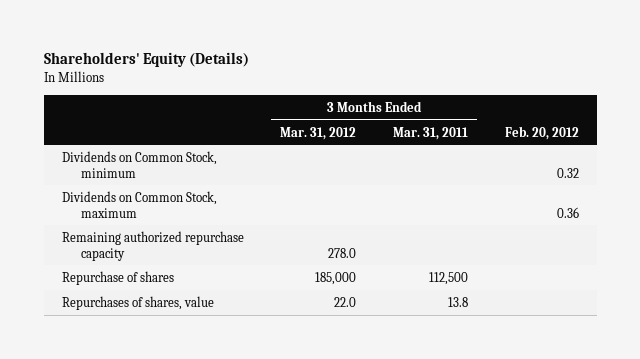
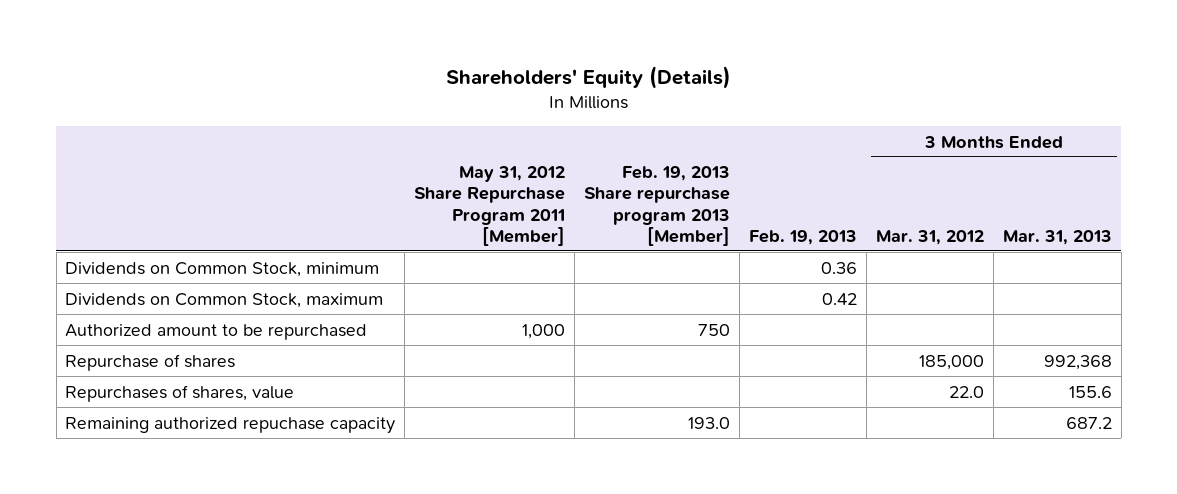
[393,126,469,140] Mar. 31, 2011 -> none
[504,125,579,140] Feb. 20, 2012 -> none
none -> [414,166,566,246] May 31, 2012 Share Repurchase Program 2011 [Member]
none -> [584,166,731,246] Feb. 19, 2013 Share repurchase program 2013 [Member]
none -> [749,229,858,245] Feb. 19, 2013
none -> [1002,229,1112,245] Mar. 31, 2013
[61,230,244,261] Remaining authorized repurchase capacity -> none
none -> [65,323,368,340] Authorized amount to be repurchased
none -> [65,416,396,434] Remaining authorized repuchase capacity

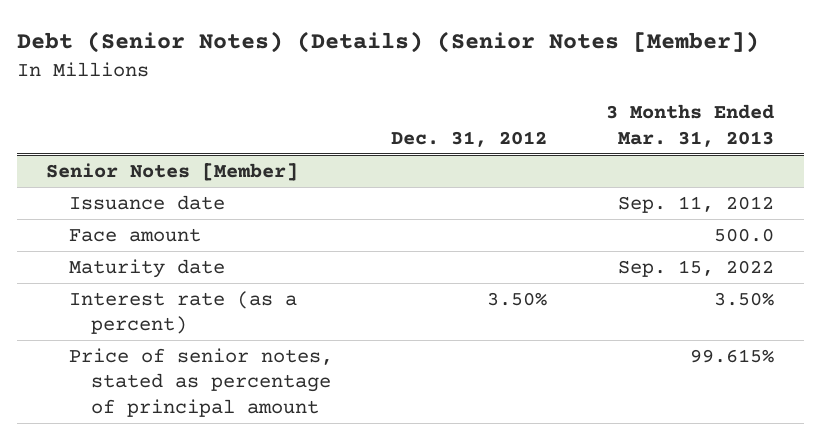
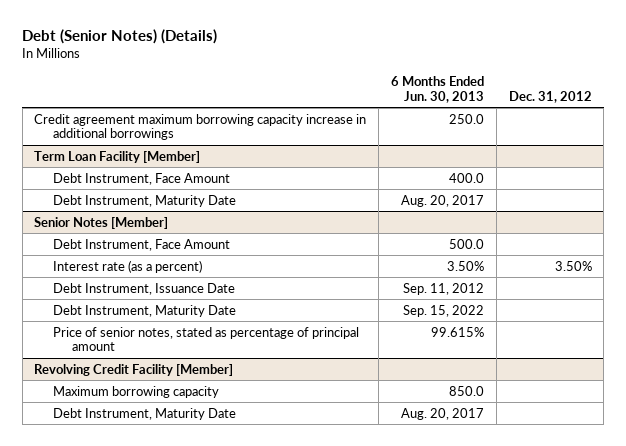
[16,31,759,54] Debt (Senior Notes) (Details) (Senior Notes [Member]) -> [22,29,218,45] Debt (Senior Notes) (Details)
[606,104,775,147] 3 Months Ended Mar. 31, 2013 -> none
none -> [390,75,484,103] 6 Months Ended Jun. 30, 2013
none -> [34,113,367,141] Credit agreement maximum borrowing capacity increase in additional borrowings
none -> [34,150,201,163] Term Loan Facility [Member]
none -> [52,172,230,185] Debt Instrument, Face Amount
none -> [52,194,236,207] Debt Instrument, Maturity Date
[68,194,225,210] Issuance date -> none
[68,258,225,278] Maturity date -> none
[68,227,201,242] Face amount -> [52,238,230,251] Debt Instrument, Face Amount
none -> [52,282,235,295] Debt Instrument, Issuance Date
none -> [52,304,236,317] Debt Instrument, Maturity Date
none -> [34,363,234,376] Revolving Credit Facility [Member]
none -> [52,385,219,398] Maximum borrowing capacity
none -> [52,407,236,420] Debt Instrument, Maturity Date

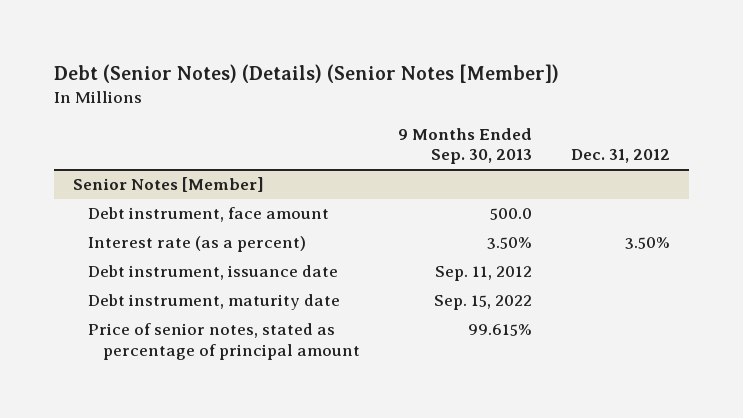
[22,29,218,45] Debt (Senior Notes) (Details) -> [53,64,559,84] Debt (Senior Notes) (Details) (Senior Notes [Member])
[390,75,484,103] 6 Months Ended Jun. 30, 2013 -> none
none -> [398,128,533,165] 9 Months Ended Sep. 30, 2013
[34,113,367,141] Credit agreement maximum borrowing capacity increase in additional borrowings -> none
[34,150,201,163] Term Loan Facility [Member] -> none
[52,172,230,185] Debt Instrument, Face Amount -> none
[52,194,236,207] Debt Instrument, Maturity Date -> none
[52,238,230,251] Debt Instrument, Face Amount -> [87,207,329,223] Debt instrument, face amount
[52,282,235,295] Debt Instrument, Issuance Date -> [87,265,338,281] Debt instrument, issuance date
[52,304,236,317] Debt Instrument, Maturity Date -> [87,294,340,311] Debt instrument, maturity date
[34,363,234,376] Revolving Credit Facility [Member] -> none
[52,385,219,398] Maximum borrowing capacity -> none
[52,407,236,420] Debt Instrument, Maturity Date -> none

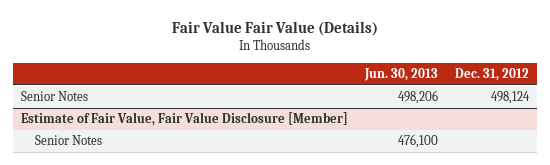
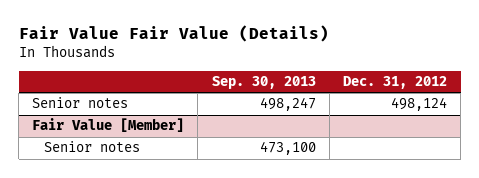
[364,68,439,82] Jun. 30, 2013 -> none
none -> [211,76,316,90] Sep. 30, 2013
[21,91,89,102] Senior Notes -> [32,97,129,109] Senior notes
[21,112,349,127] Estimate of Fair Value, Fair Value Disclosure [Member] -> [32,118,185,133] Fair Value [Member]
[34,135,102,146] Senior Notes -> [43,141,140,153] Senior notes

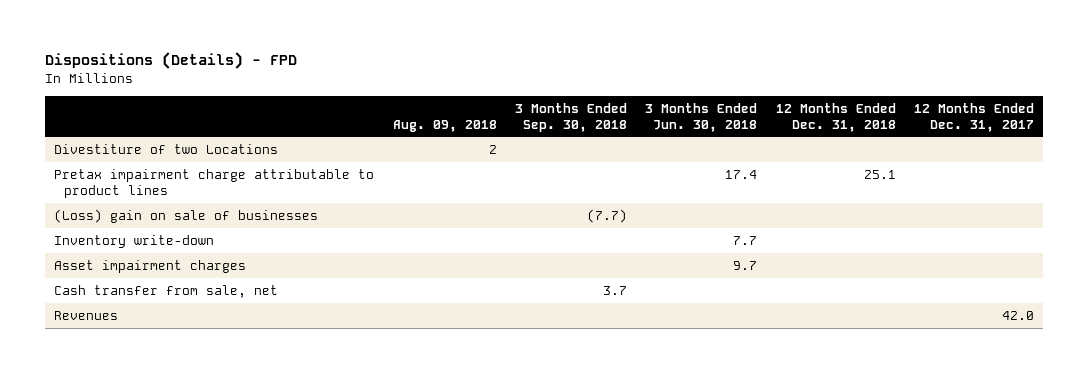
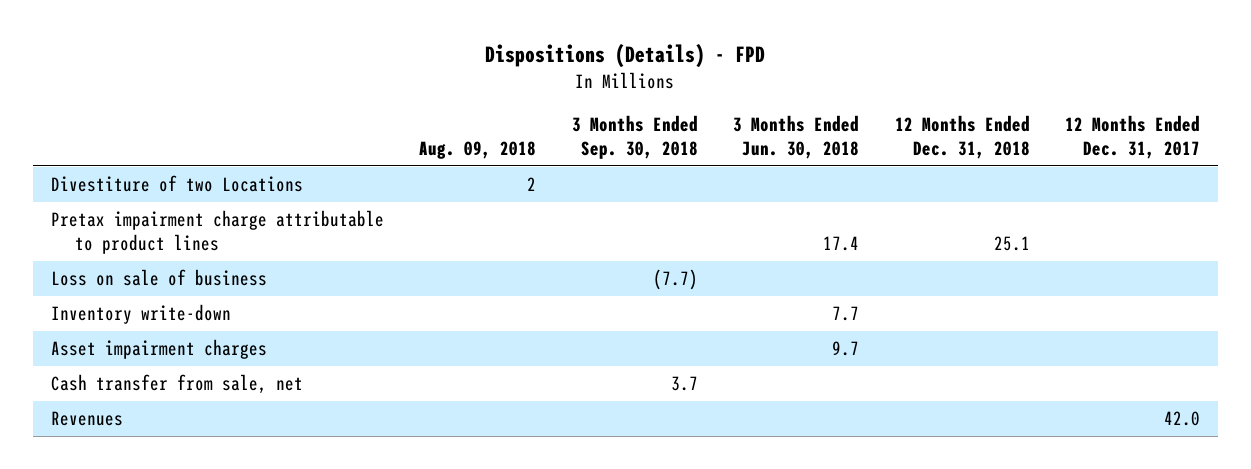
[54,208,319,223] (Loss) gain on sale of businesses -> [50,269,267,287] Loss on sale of business

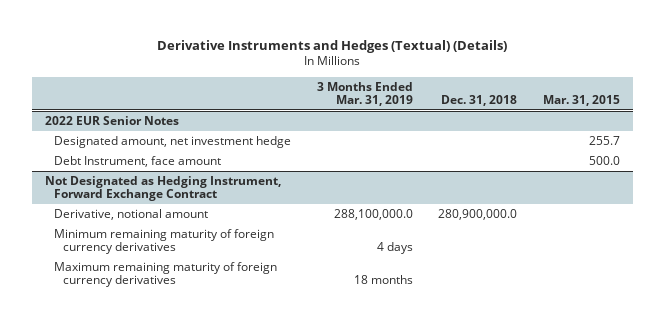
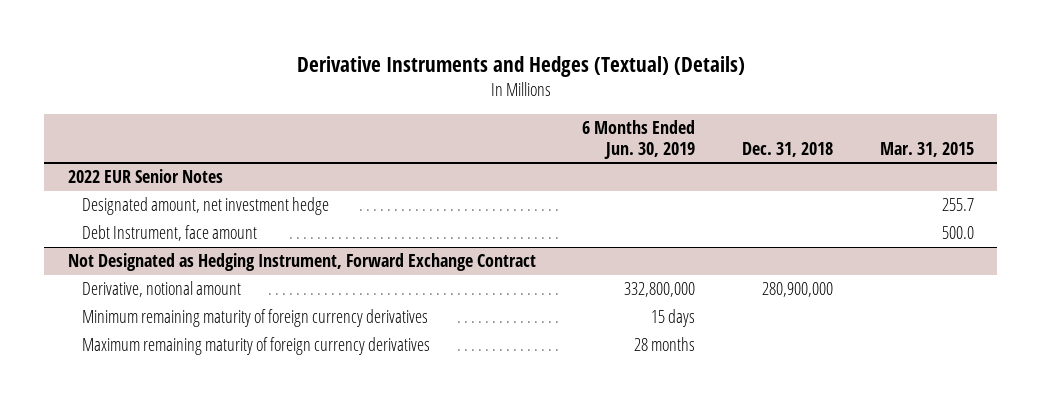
[316,81,413,106] 3 Months Ended Mar. 31, 2019 -> none
none -> [582,119,696,159] 6 Months Ended Jun. 30, 2019
[438,209,518,221] 280,900,000.0 -> [762,282,834,298] 280,900,000

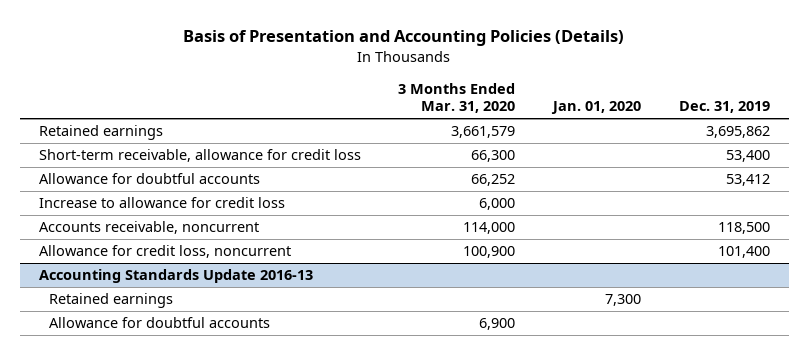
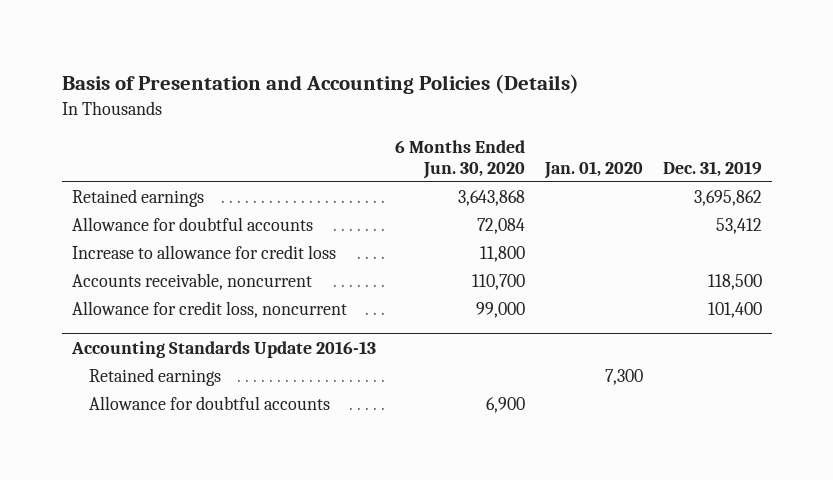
[398,82,516,114] 3 Months Ended Mar. 31, 2020 -> none
none -> [395,140,526,180] 6 Months Ended Jun. 30, 2020
[38,149,361,163] Short-term receivable, allowance for credit loss -> none

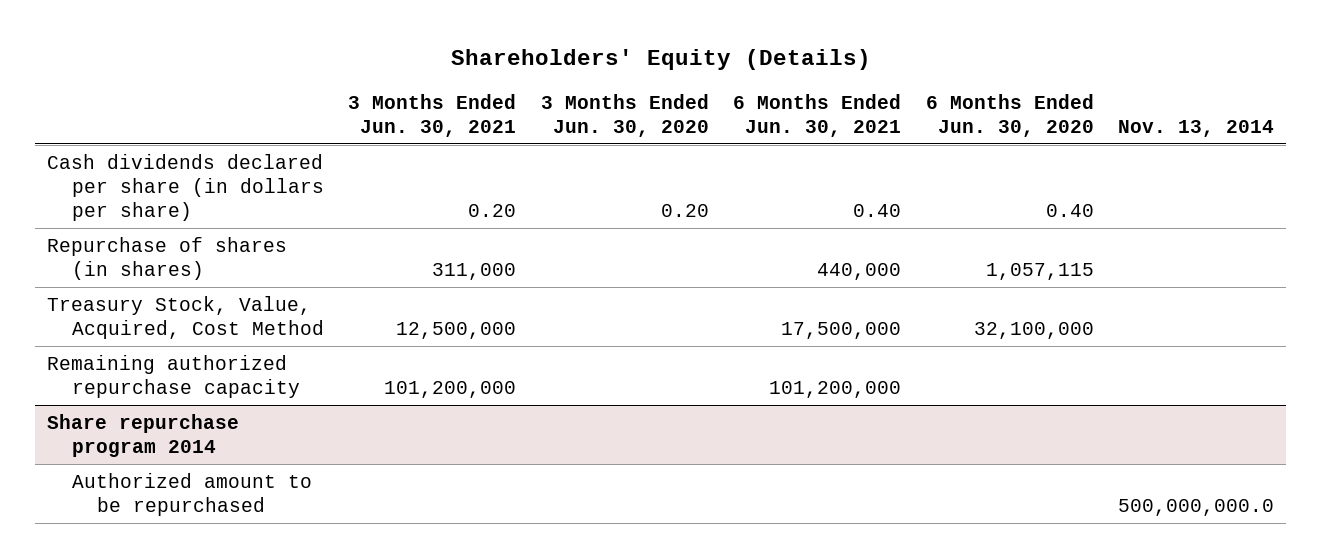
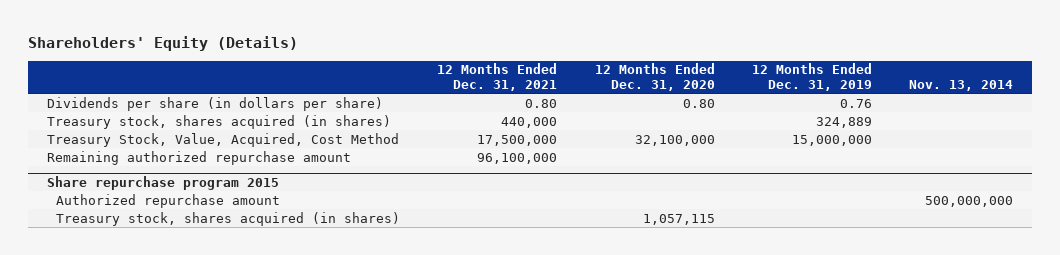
[348,93,517,137] 3 Months Ended Jun. 30, 2021 -> none
[540,93,709,137] 3 Months Ended Jun. 30, 2020 -> none
[733,93,902,137] 6 Months Ended Jun. 30, 2021 -> none
[925,93,1094,137] 6 Months Ended Jun. 30, 2020 -> none
none -> [437,63,558,91] 12 Months Ended Dec. 31, 2021
none -> [594,63,715,91] 12 Months Ended Dec. 31, 2020
none -> [751,63,872,91] 12 Months Ended Dec. 31, 2019
[47,153,325,222] Cash dividends declared per share (in dollars per share) -> [47,96,384,111] Dividends per share (in dollars per share)
[47,236,288,280] Repurchase of shares (in shares) -> [47,114,392,129] Treasury stock, shares acquired (in shares)
[47,413,240,457] Share repurchase program 2014 -> none
[72,472,313,516] Authorized amount to be repurchased -> none
[47,354,301,398] Remaining authorized repurchase capacity -> [47,150,352,165] Remaining authorized repurchase amount
none -> [47,175,280,190] Share repurchase program 2015
none -> [56,193,281,208] Authorized repurchase amount
none -> [56,211,401,226] Treasury stock, shares acquired (in shares)

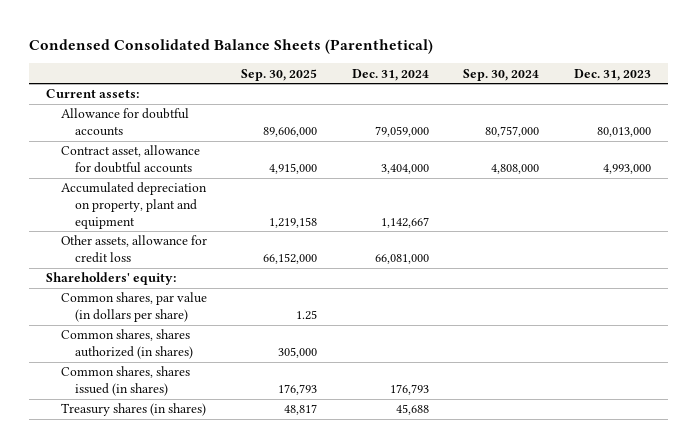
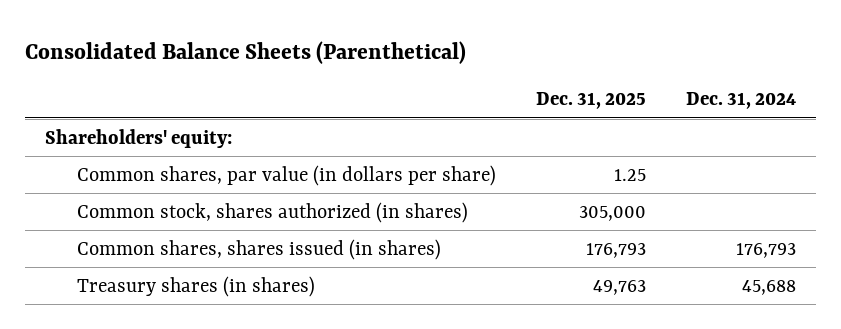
[28,38,433,54] Condensed Consolidated Balance Sheets (Parenthetical) -> [25,40,467,64] Consolidated Balance Sheets (Parenthetical)
[241,68,318,81] Sep. 30, 2025 -> none
[463,68,540,81] Sep. 30, 2024 -> none
[573,68,651,81] Dec. 31, 2023 -> none
none -> [535,92,646,110] Dec. 31, 2025
[46,89,140,99] Current assets: -> none
[60,108,189,136] Allowance for doubtful accounts -> none
[60,145,200,173] Contract asset, allowance for doubtful accounts -> none
[60,182,207,229] Accumulated depreciation on property, plant and equipment -> none
[60,235,207,263] Other assets, allowance for credit loss -> none
[60,329,193,359] Common shares, shares authorized (in shares) -> [77,201,469,223] Common stock, shares authorized (in shares)

